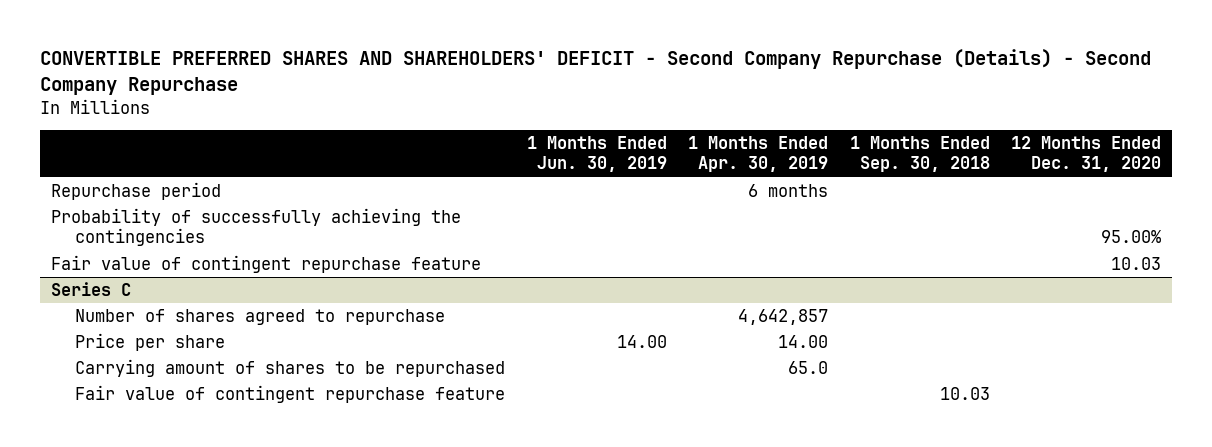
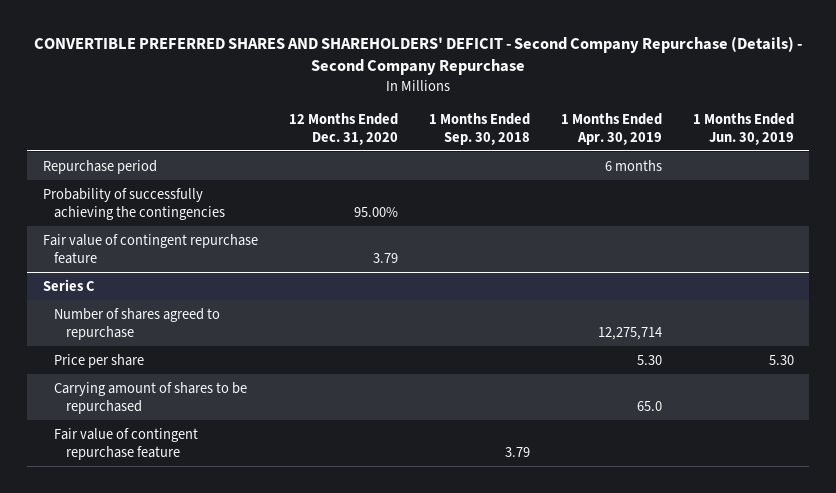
[1111,257,1162,271] 10.03 -> [372,252,398,263] 3.79
[738,309,829,326] 4,642,857 -> [597,326,662,340] 12,275,714
[616,335,667,349] 14.00 -> [768,354,794,365] 5.30
[778,335,829,349] 14.00 -> [636,354,662,365] 5.30
[939,387,990,401] 10.03 -> [504,446,530,457] 3.79

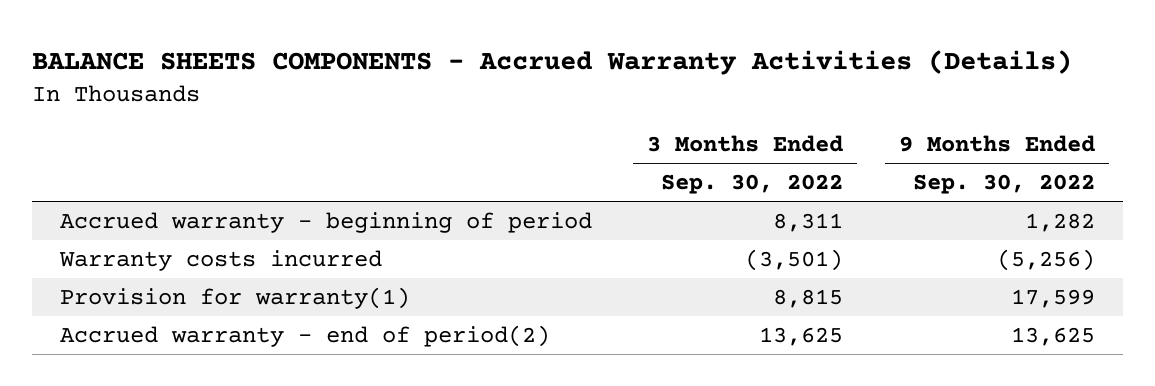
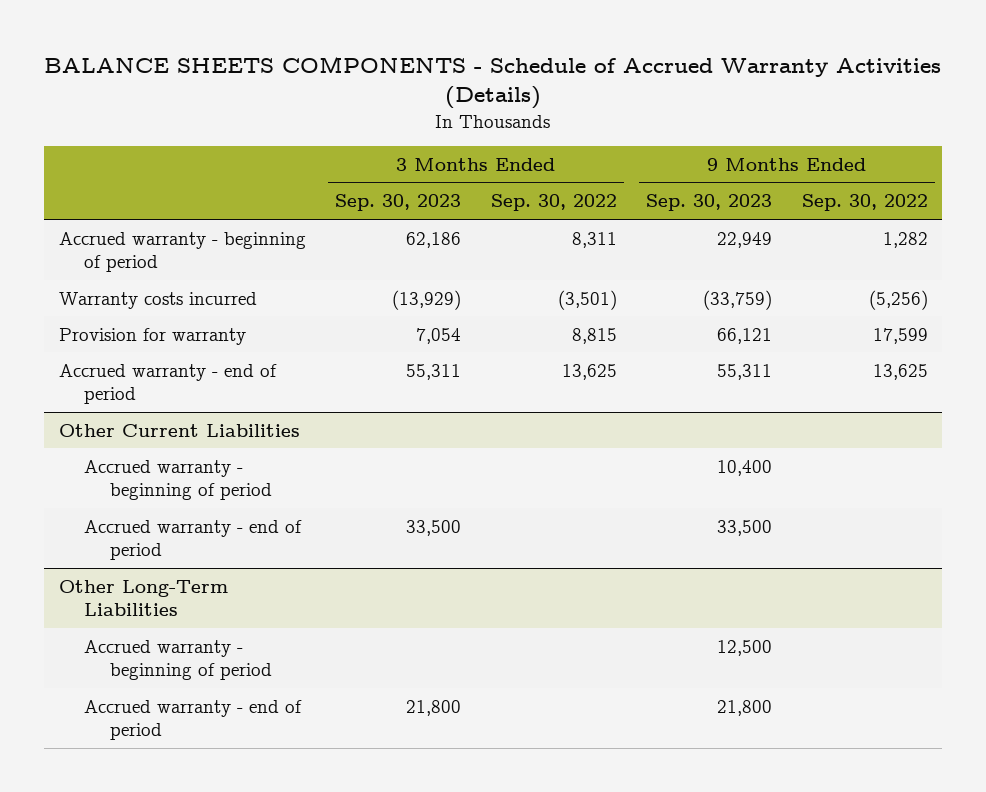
[31,49,1072,75] BALANCE SHEETS COMPONENTS - Accrued Warranty Activities (Details) -> [44,56,942,110] BALANCE SHEETS COMPONENTS - Schedule of Accrued Warranty Activities (Details)
none -> [335,194,462,212] Sep. 30, 2023
none -> [646,194,773,212] Sep. 30, 2023
[59,286,410,309] Provision for warranty(1) -> [58,327,246,345] Provision for warranty
[59,324,550,347] Accrued warranty - end of period(2) -> [58,363,277,405] Accrued warranty - end of period
none -> [58,423,300,437] Other Current Liabilities
none -> [84,459,272,501] Accrued warranty - beginning of period
none -> [84,519,303,561] Accrued warranty - end of period
none -> [58,579,228,617] Other Long-Term Liabilities
none -> [84,639,272,681] Accrued warranty - beginning of period
none -> [84,699,303,741] Accrued warranty - end of period

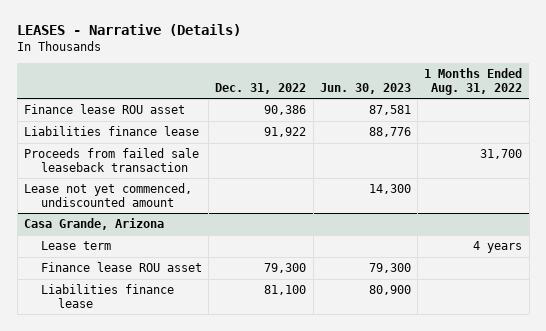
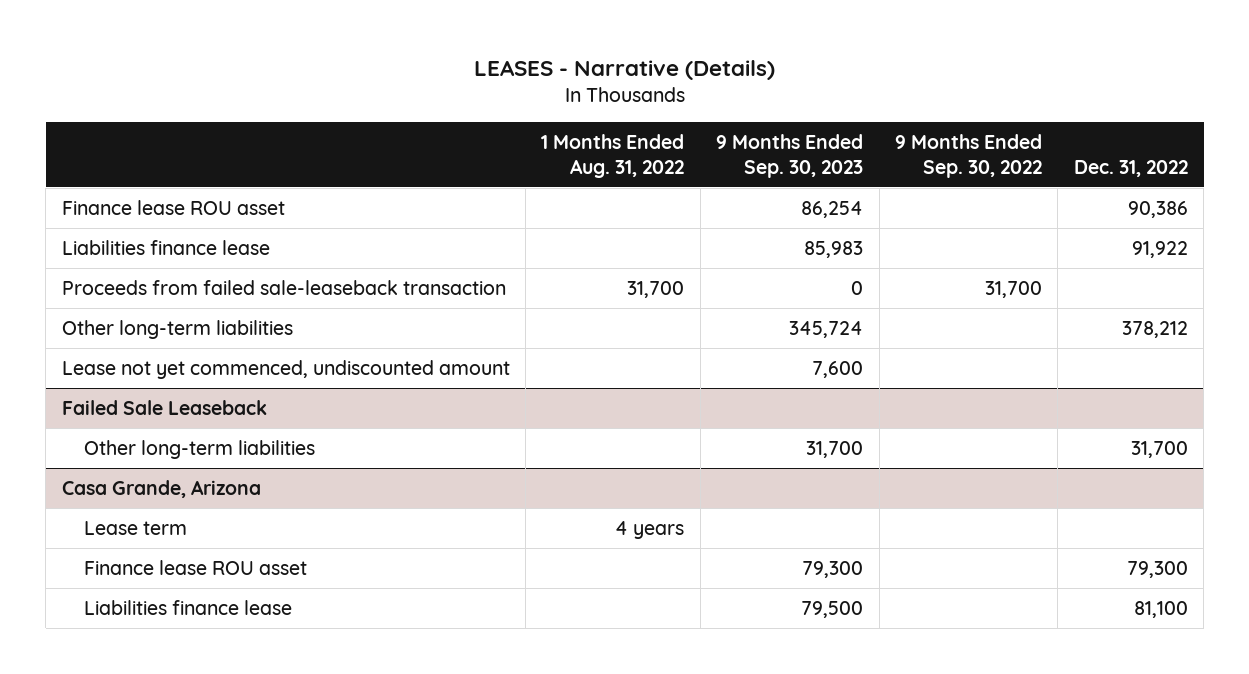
[319,82,411,94] Jun. 30, 2023 -> none
none -> [716,133,864,178] 9 Months Ended Sep. 30, 2023
none -> [894,133,1042,178] 9 Months Ended Sep. 30, 2022
[23,148,199,172] Proceeds from failed sale leaseback transaction -> [61,279,506,295] Proceeds from failed sale-leaseback transaction
none -> [61,319,293,339] Other long-term liabilities
none -> [61,399,267,415] Failed Sale Leaseback
none -> [83,439,315,459] Other long-term liabilities

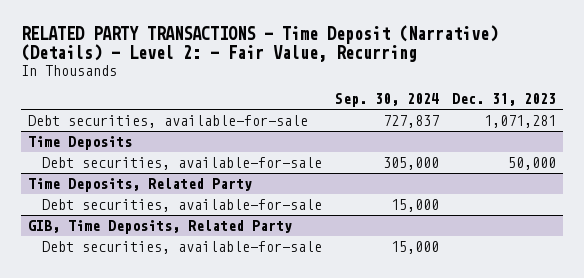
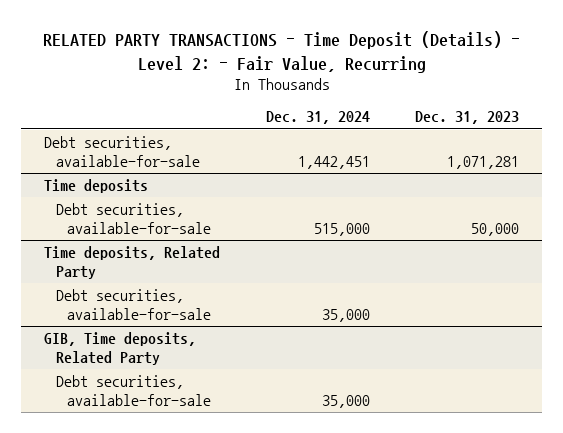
[21,25,499,63] RELATED PARTY TRANSACTIONS - Time Deposit (Narrative) (Details) - Level 2: - Fair Value, Recurring -> [42,30,520,73] RELATED PARTY TRANSACTIONS - Time Deposit (Details) - Level 2: - Fair Value, Recurring
[334,93,439,108] Sep. 30, 2024 -> none
none -> [265,111,370,125] Dec. 31, 2024
[27,136,132,151] Time Deposits -> [43,178,148,193] Time deposits
[27,178,252,193] Time Deposits, Related Party -> [43,245,220,279] Time deposits, Related Party
[27,220,292,235] GIB, Time Deposits, Related Party -> [43,331,196,365] GIB, Time deposits, Related Party

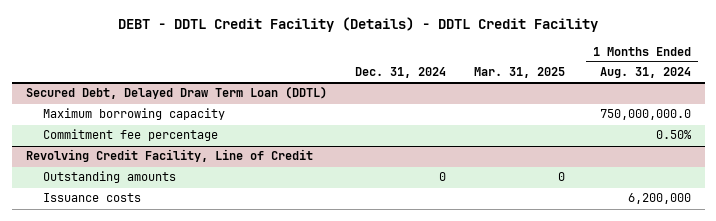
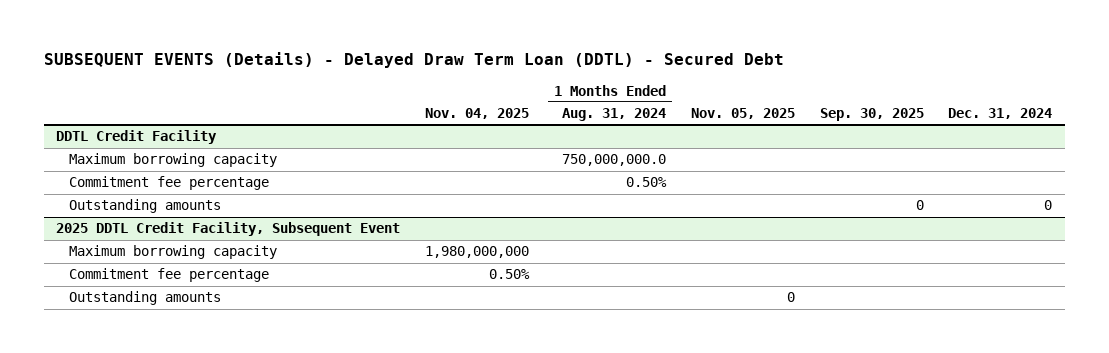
[118,17,599,33] DEBT - DDTL Credit Facility (Details) - DDTL Credit Facility -> [43,52,784,69] SUBSEQUENT EVENTS (Details) - Delayed Draw Term Loan (DDTL) - Secured Debt
[473,67,565,79] Mar. 31, 2025 -> none
none -> [425,108,530,120] Nov. 04, 2025
none -> [690,108,795,120] Nov. 05, 2025
none -> [819,108,924,122] Sep. 30, 2025
[25,86,327,100] Secured Debt, Delayed Draw Term Loan (DDTL) -> [56,130,218,145] DDTL Credit Facility
[25,149,313,163] Revolving Credit Facility, Line of Credit -> none
[43,171,177,184] Outstanding amounts -> none
[43,193,142,203] Issuance costs -> none
none -> [68,199,221,214] Outstanding amounts
none -> [56,222,401,237] 2025 DDTL Credit Facility, Subsequent Event
none -> [68,245,277,260] Maximum borrowing capacity
none -> [68,268,269,283] Commitment fee percentage
none -> [68,291,221,306] Outstanding amounts

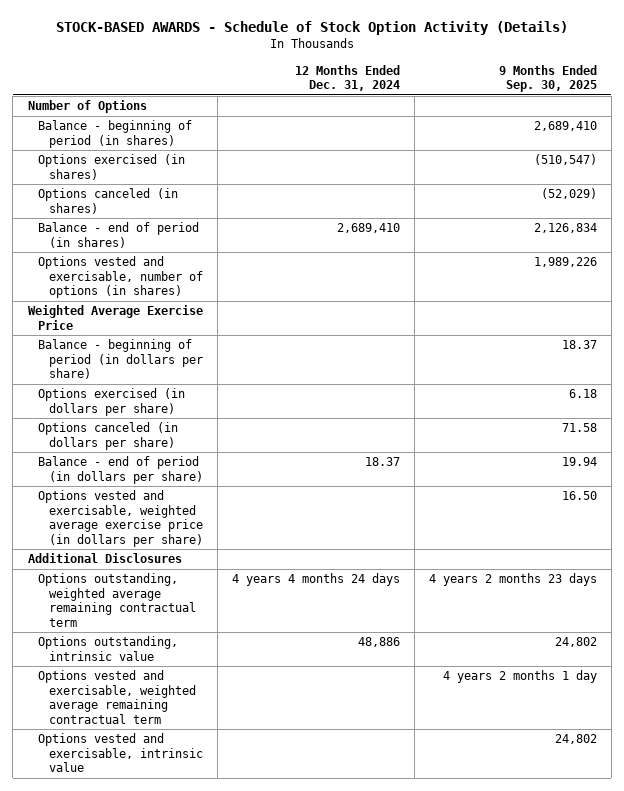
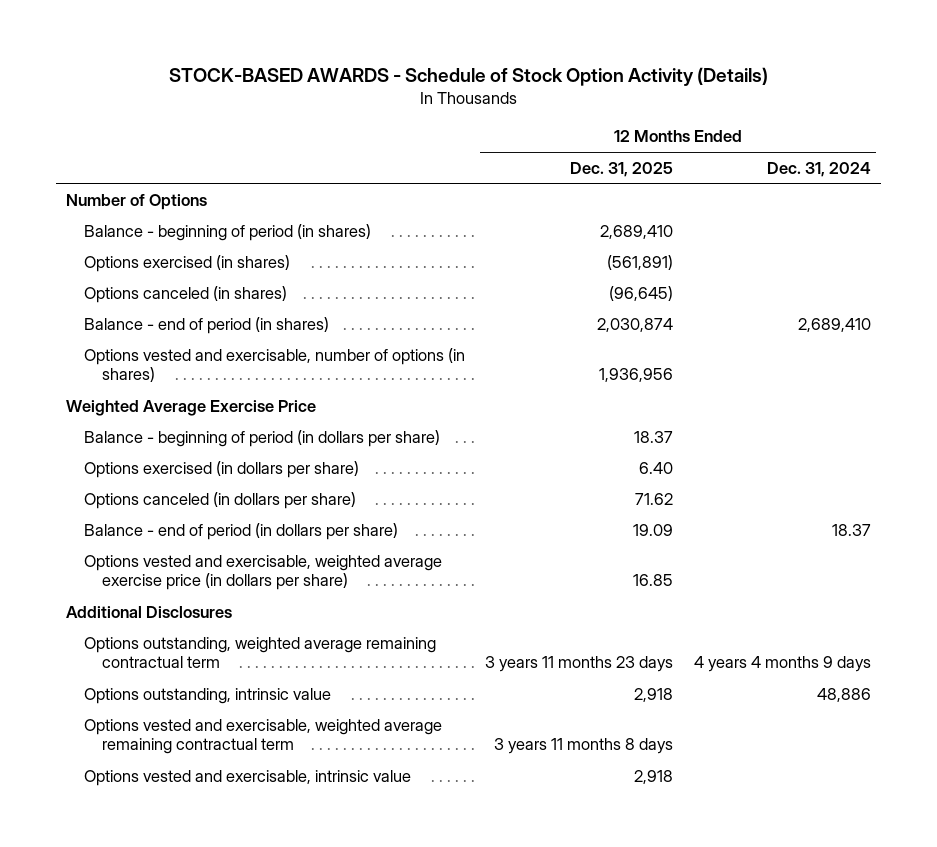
[498,64,597,93] 9 Months Ended Sep. 30, 2025 -> none
none -> [570,161,674,177] Dec. 31, 2025
[231,573,400,587] 4 years 4 months 24 days -> [693,656,871,673] 4 years 4 months 9 days

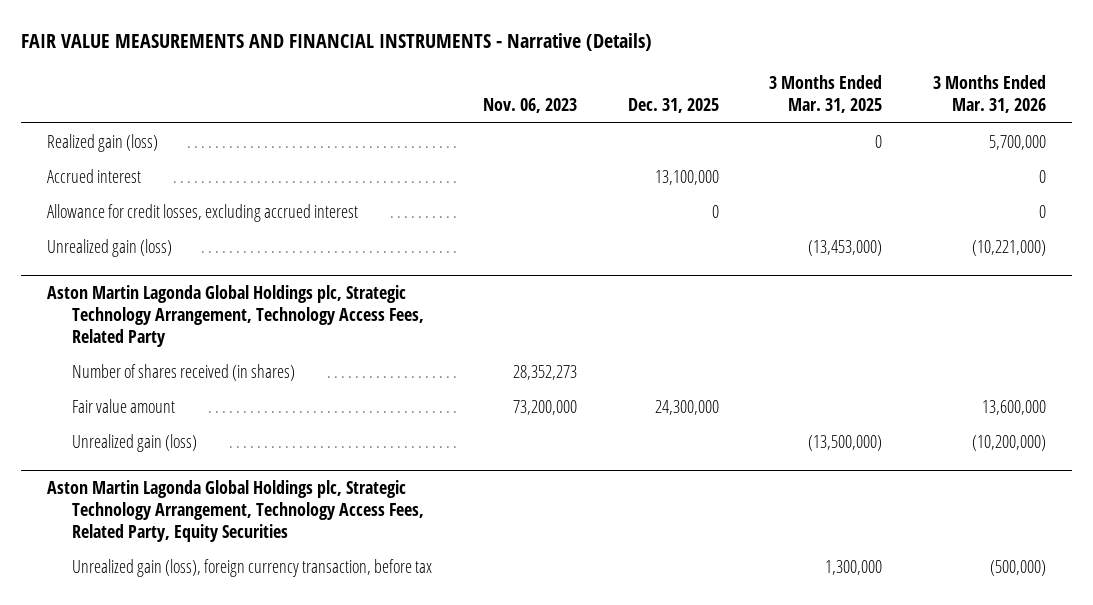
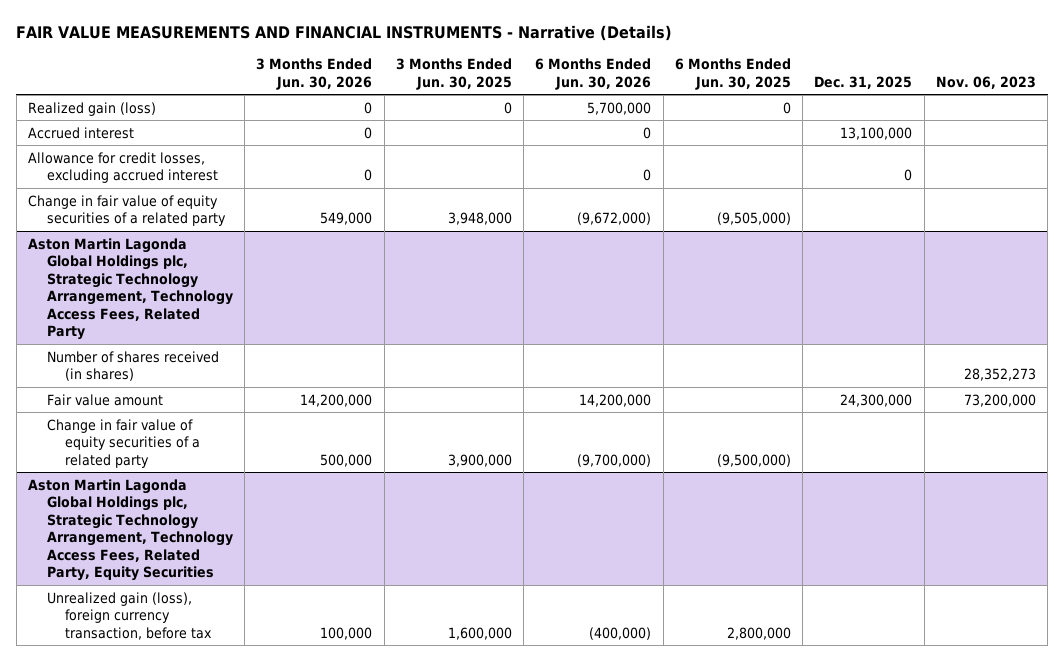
[769,75,883,114] 3 Months Ended Mar. 31, 2025 -> none
[933,75,1047,114] 3 Months Ended Mar. 31, 2026 -> none
none -> [256,58,373,90] 3 Months Ended Jun. 30, 2026
none -> [395,58,512,90] 3 Months Ended Jun. 30, 2025
none -> [535,58,652,90] 6 Months Ended Jun. 30, 2026
none -> [674,58,791,90] 6 Months Ended Jun. 30, 2025
[46,238,172,257] Unrealized gain (loss) -> [28,194,226,227] Change in fair value of equity securities of a related party
[71,433,197,452] Unrealized gain (loss) -> [46,418,201,468] Change in fair value of equity securities of a related party

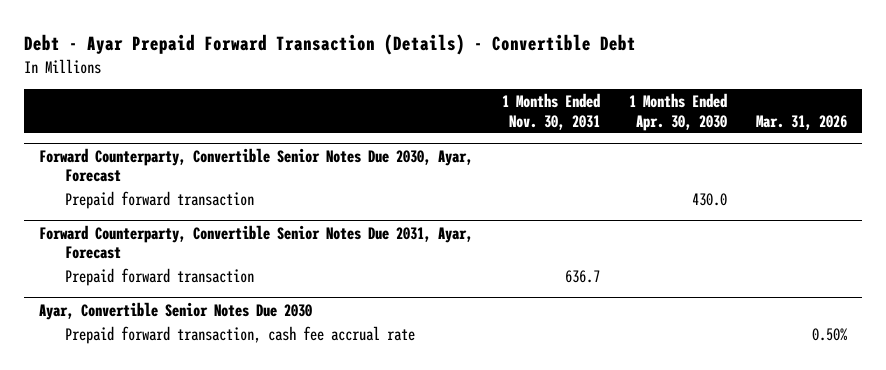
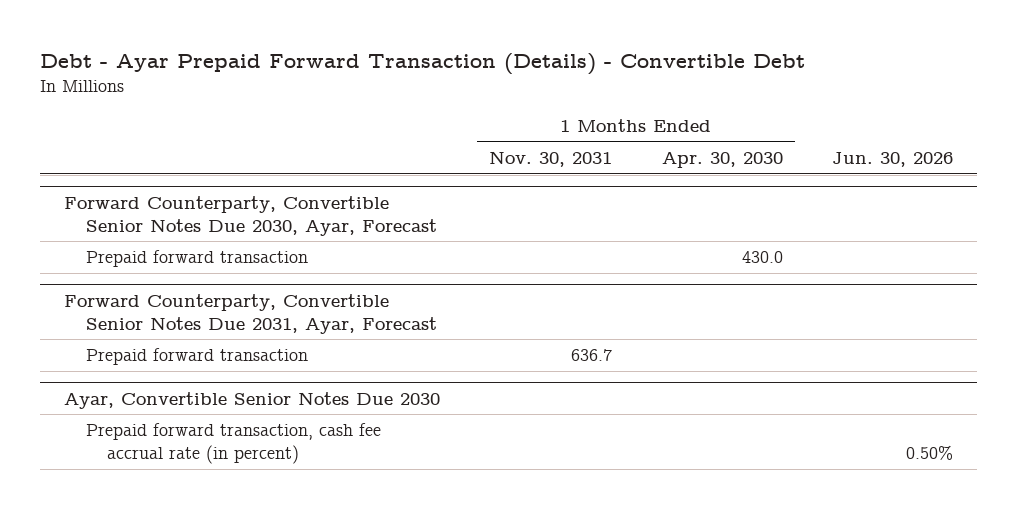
[756,114,848,130] Mar. 31, 2026 -> none
none -> [831,152,953,168] Jun. 30, 2026
[65,325,416,344] Prepaid forward transaction, cash fee accrual rate -> [85,423,381,465] Prepaid forward transaction, cash fee accrual rate (in percent)

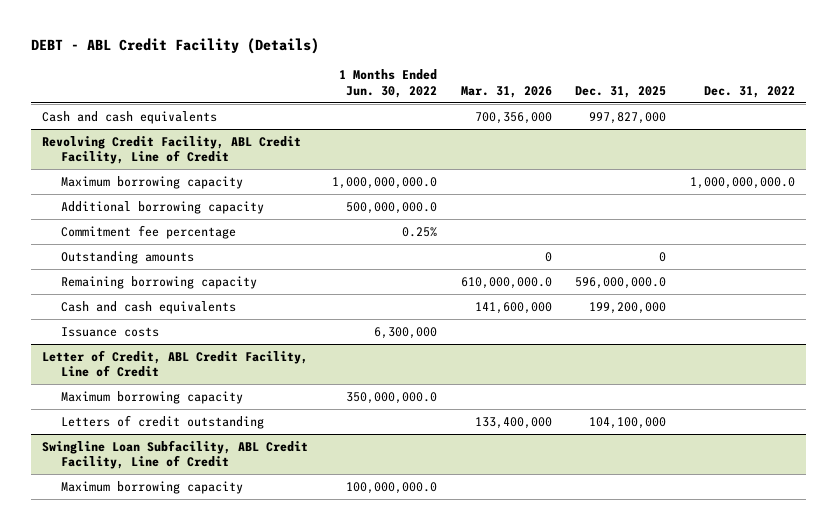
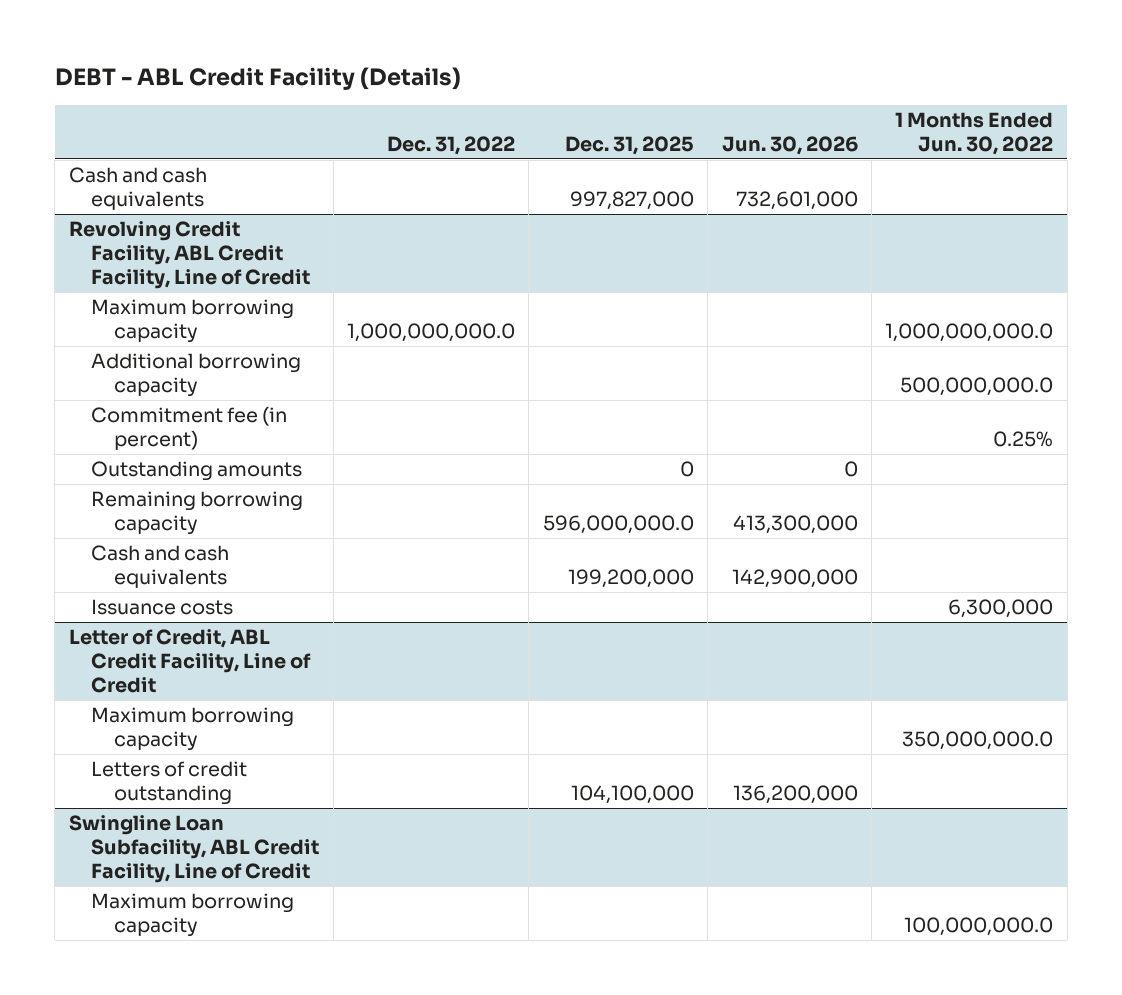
[460,85,552,98] Mar. 31, 2026 -> none
none -> [721,136,858,156] Jun. 30, 2026
[60,224,236,239] Commitment fee percentage -> [91,406,288,451] Commitment fee (in percent)

